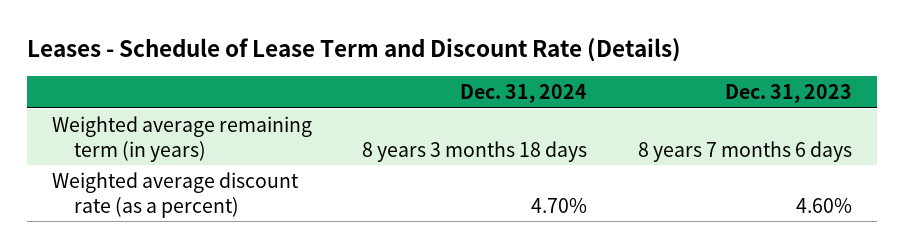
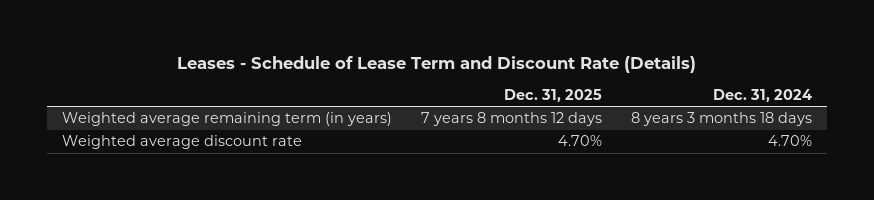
[724,84,852,104] Dec. 31, 2023 -> none
none -> [504,88,603,102] Dec. 31, 2025
[51,171,299,218] Weighted average discount rate (as a percent) -> [61,135,302,150] Weighted average discount rate

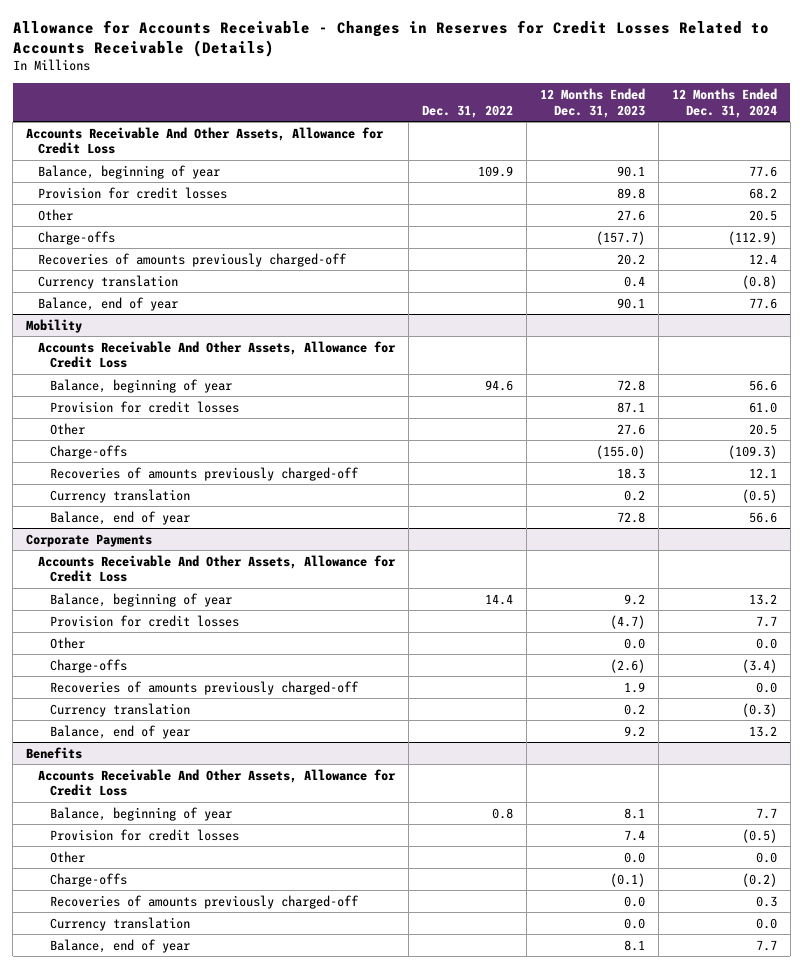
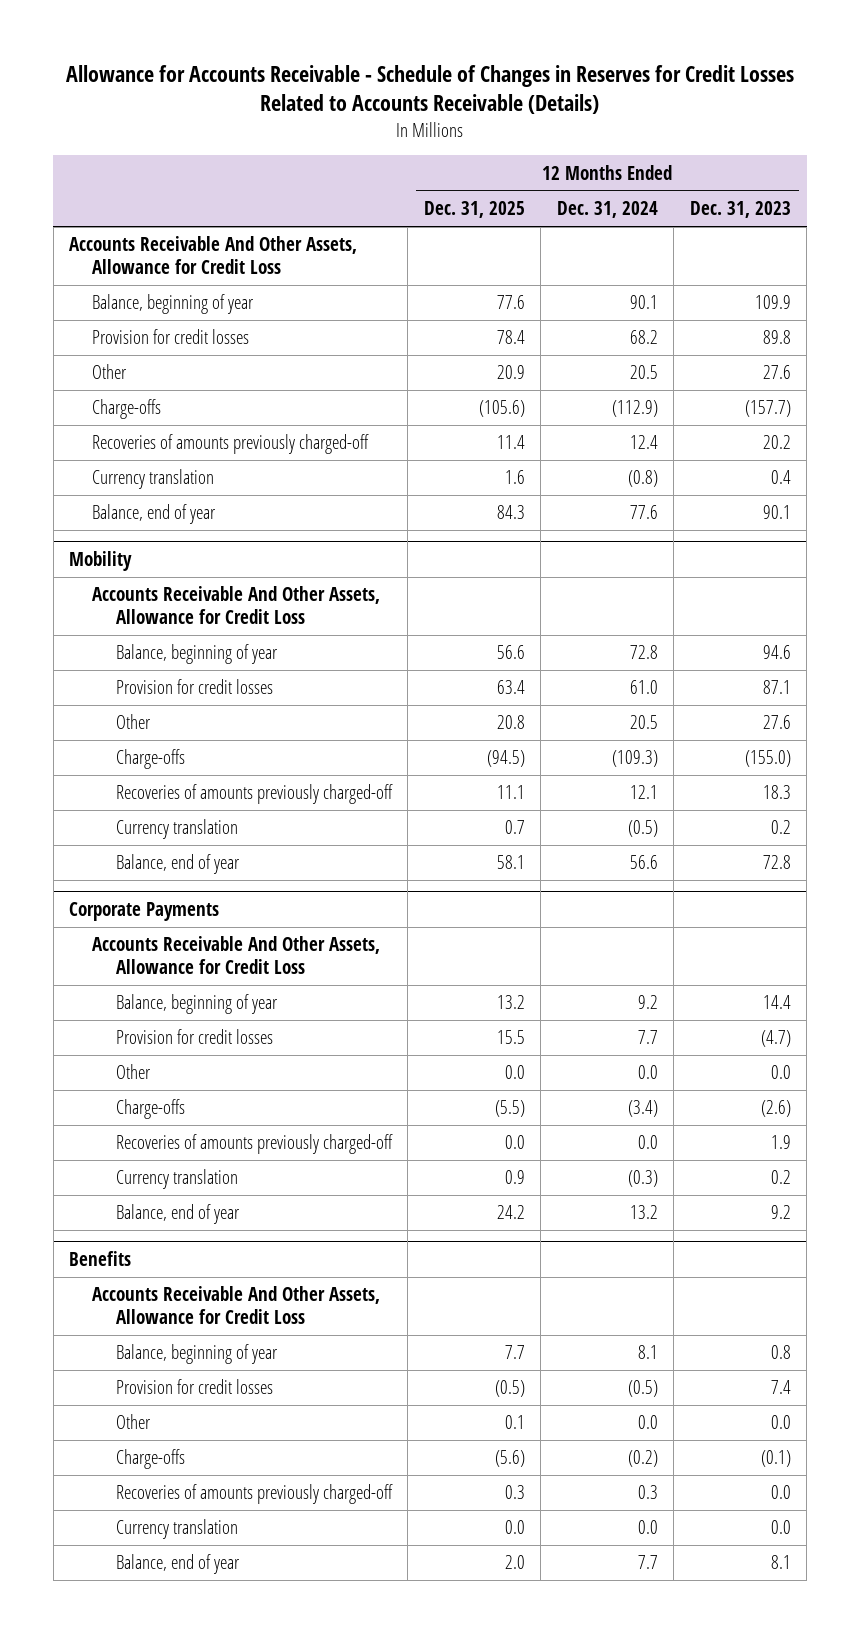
[12,19,769,58] Allowance for Accounts Receivable - Changes in Reserves for Credit Losses Related to Accounts Receivable (Details) -> [65,65,794,115] Allowance for Accounts Receivable - Schedule of Changes in Reserves for Credit Losses Related to Accounts Receivable (Details)
[422,104,514,118] Dec. 31, 2022 -> none
none -> [423,201,525,219] Dec. 31, 2025
[617,165,646,177] 90.1 -> [754,295,791,310] 109.9
[748,165,777,177] 77.6 -> [629,295,658,310] 90.1
[617,379,646,391] 72.8 -> [762,645,791,660] 94.6
[748,379,777,391] 56.6 -> [629,645,658,660] 72.8
[624,593,646,605] 9.2 -> [762,995,791,1010] 14.4
[748,593,777,605] 13.2 -> [637,995,658,1010] 9.2
[624,807,646,819] 8.1 -> [770,1345,791,1360] 0.8
[755,807,777,819] 7.7 -> [637,1345,658,1360] 8.1

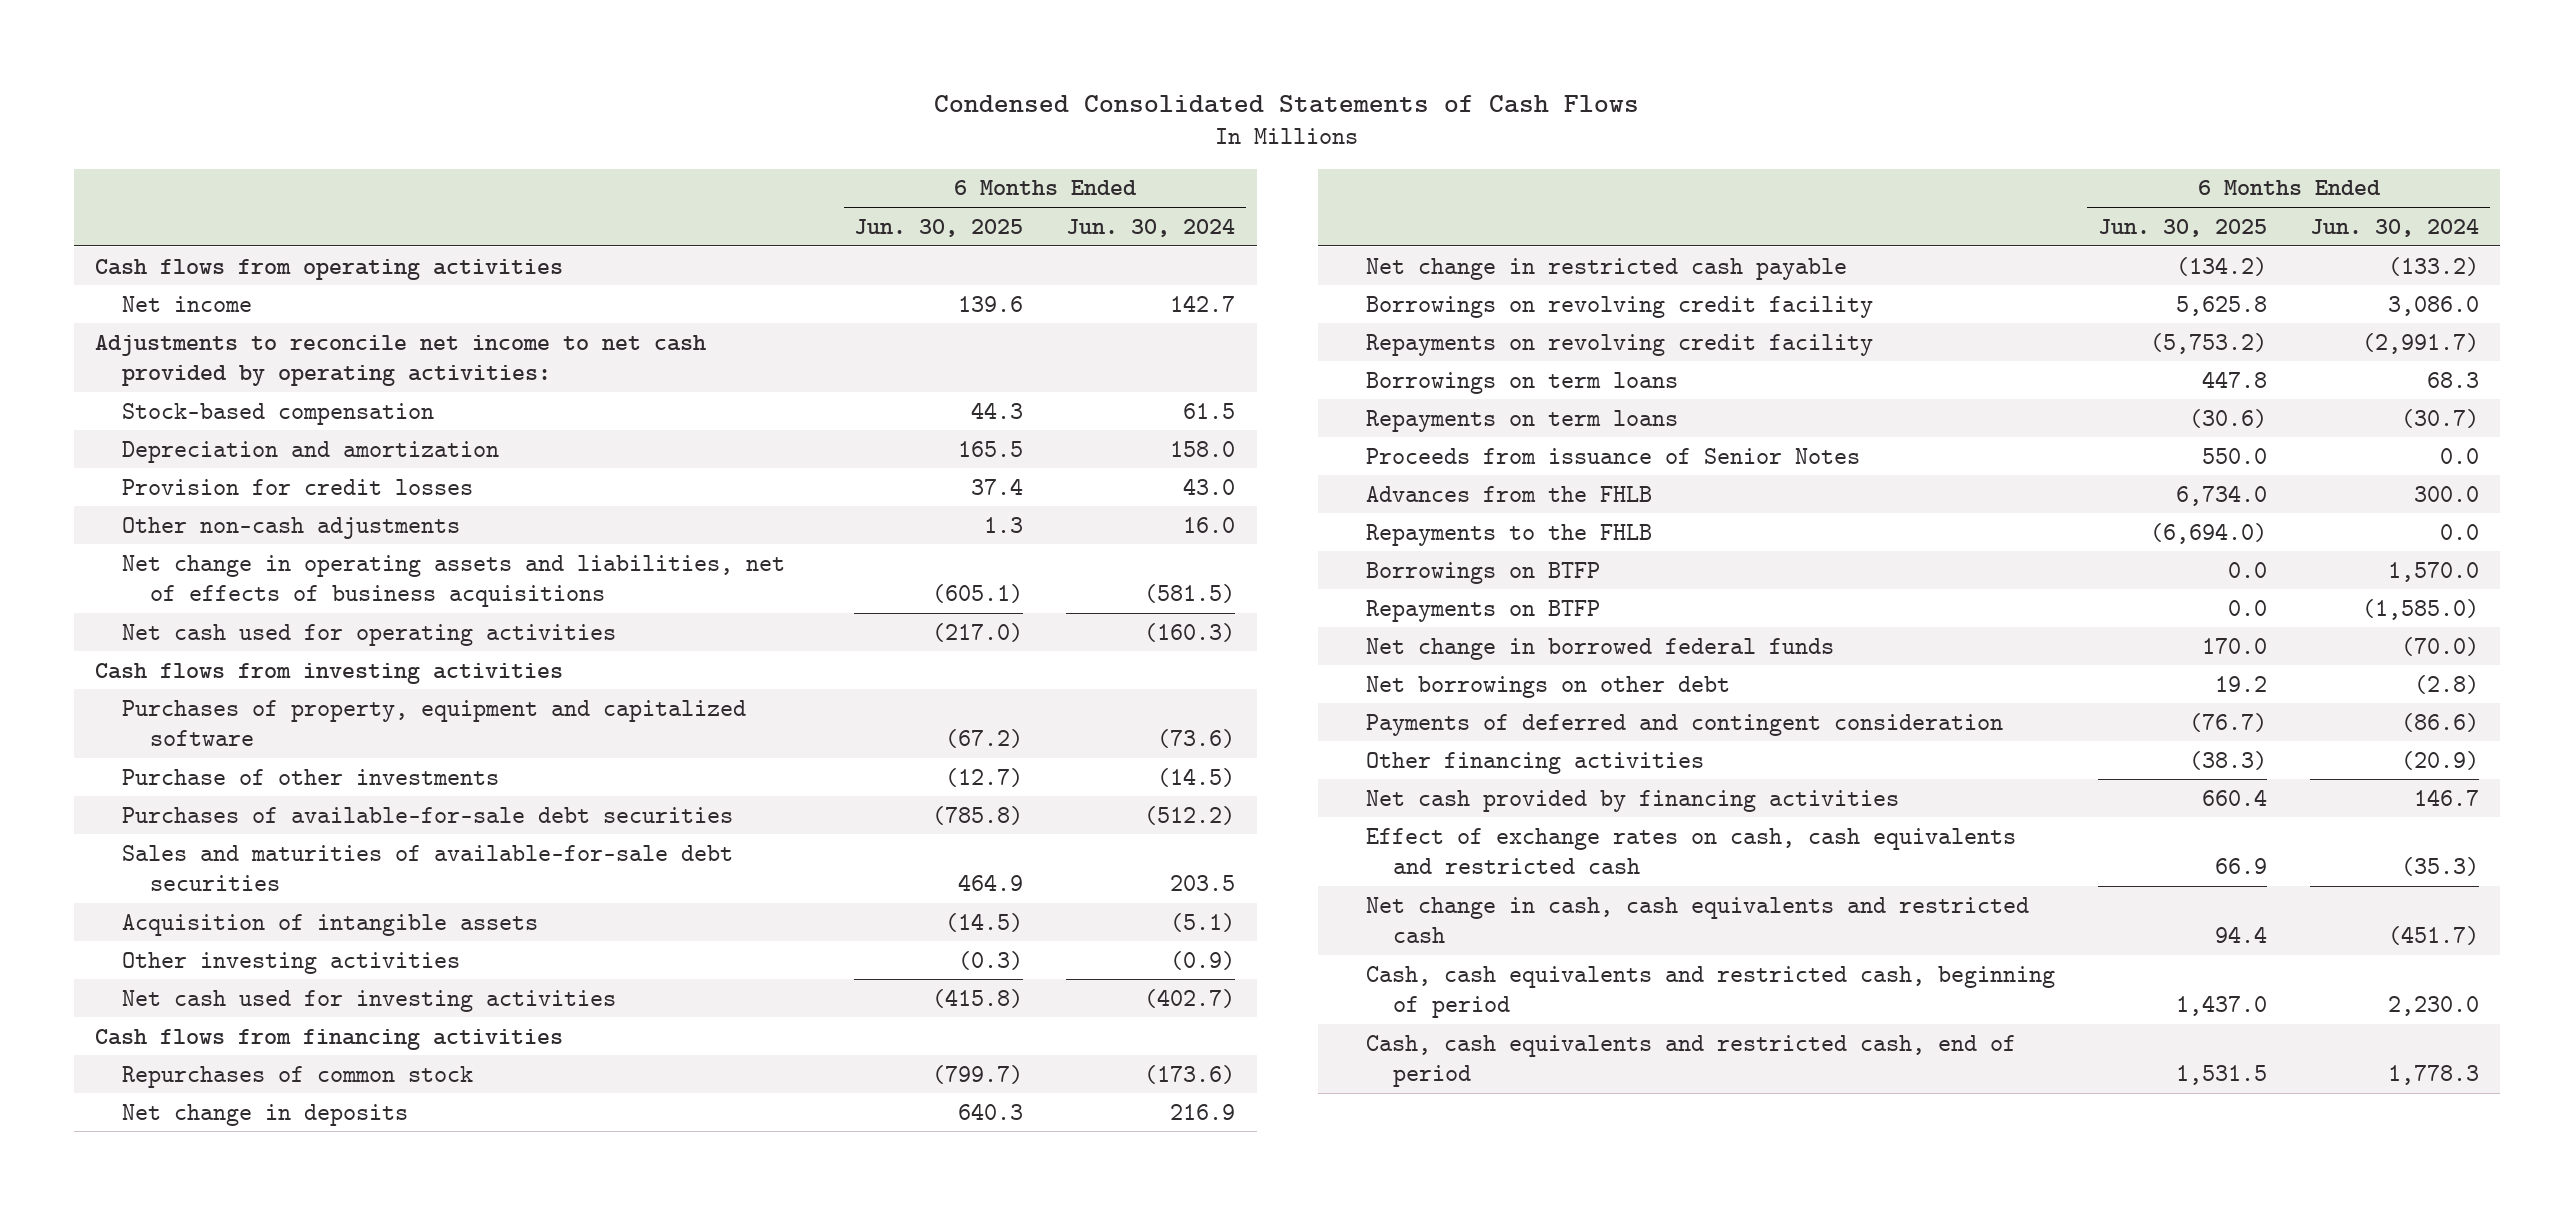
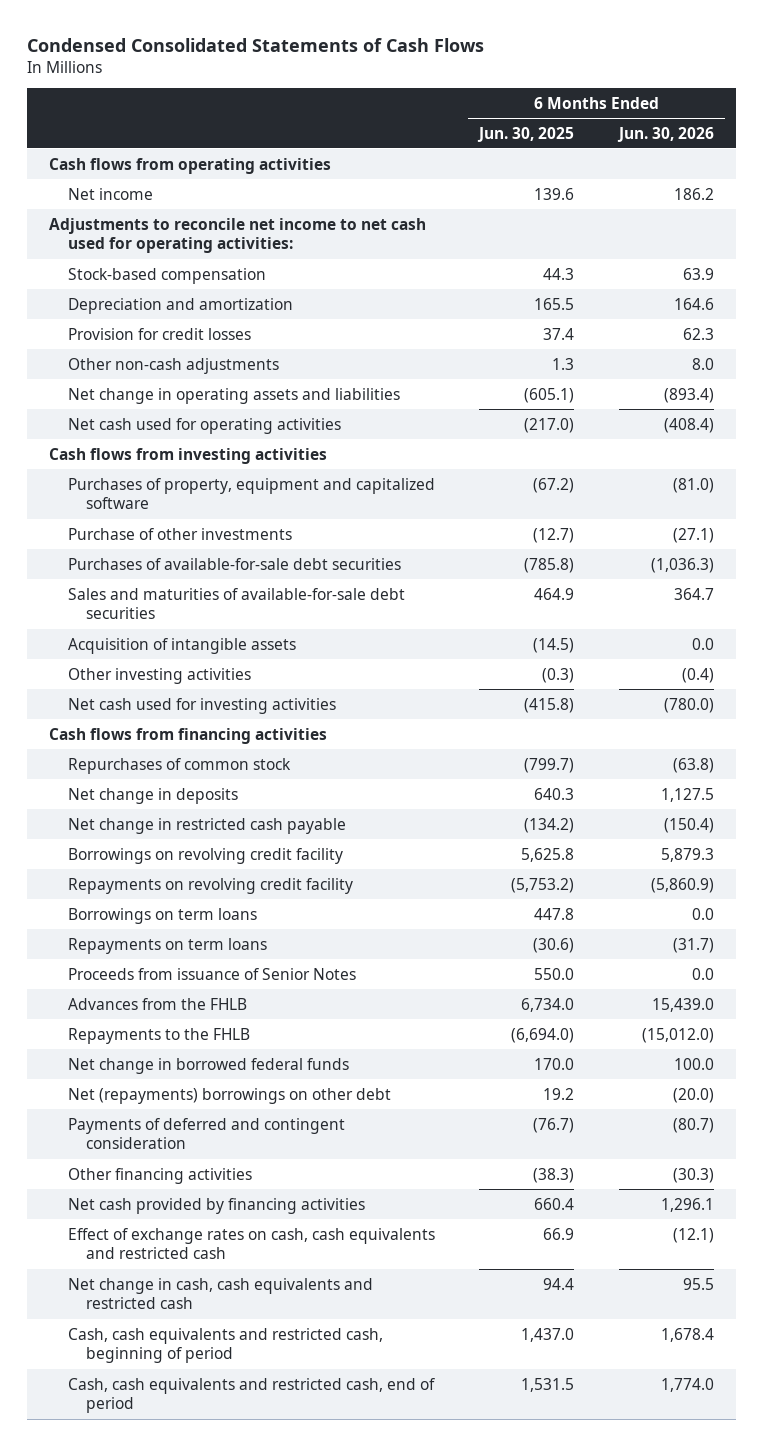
[1066,218,1236,237] Jun. 30, 2024 -> none
none -> [616,126,714,142] Jun. 30, 2026
[95,334,707,387] Adjustments to reconcile net income to net cash provided by operating activities: -> [49,217,427,254] Adjustments to reconcile net income to net cash used for operating activities:
[122,554,786,608] Net change in operating assets and liabilities, net of effects of business acquisitions -> [67,387,400,404] Net change in operating assets and liabilities
[1366,561,1601,584] Borrowings on BTFP -> none
[1366,599,1601,622] Repayments on BTFP -> none
[1366,675,1731,698] Net borrowings on other debt -> [67,1087,391,1104] Net (repayments) borrowings on other debt

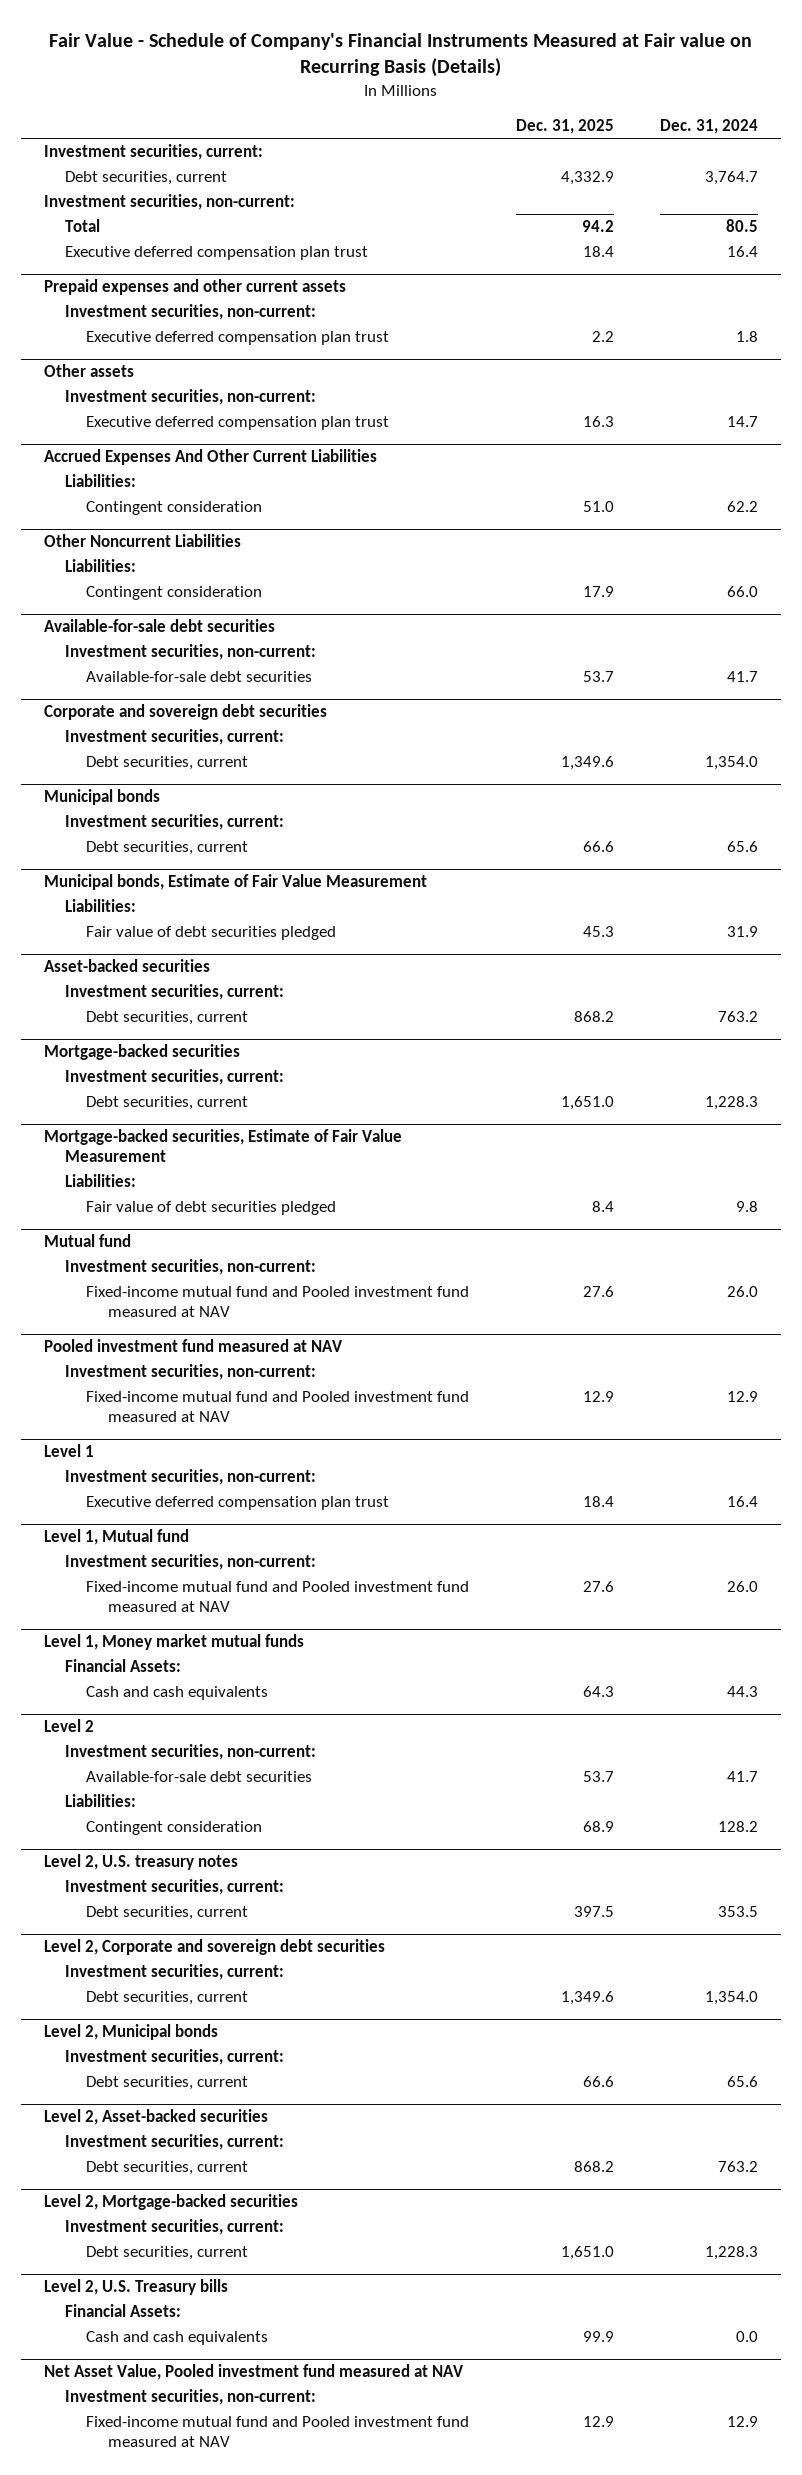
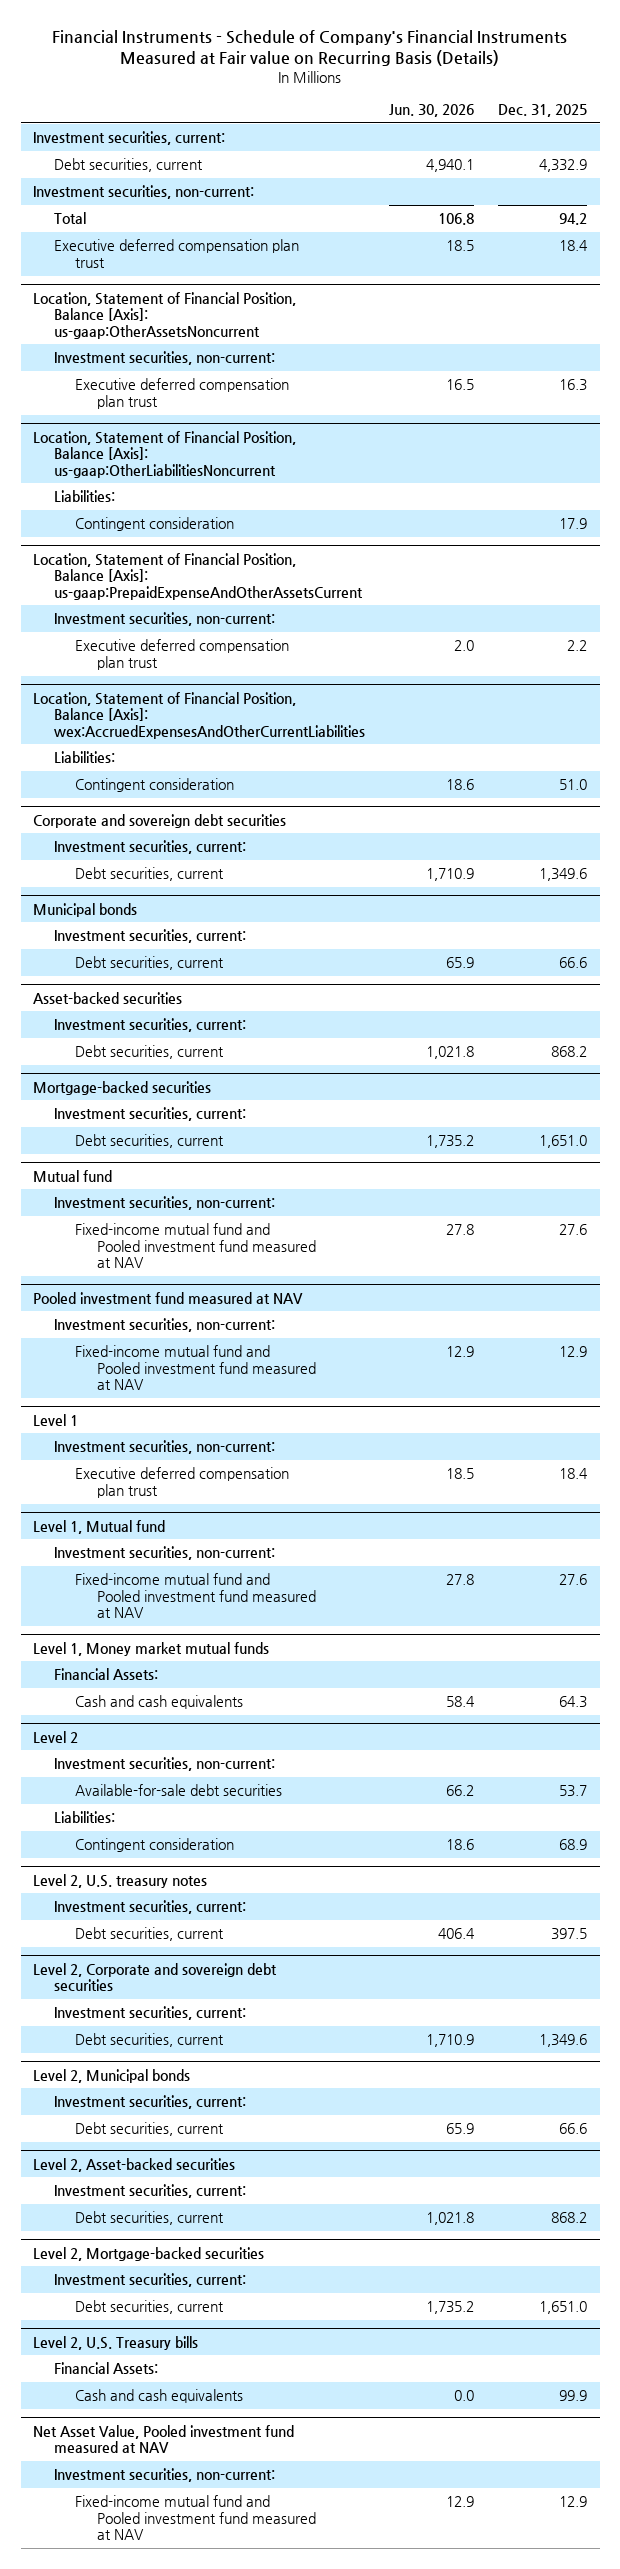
[48,33,752,78] Fair Value - Schedule of Company's Financial Instruments Measured at Fair value on Recurring Basis (Details) -> [52,29,568,67] Financial Instruments - Schedule of Company's Financial Instruments Measured at Fair value on Recurring Basis (Details)
[659,119,758,135] Dec. 31, 2024 -> none
none -> [389,103,475,117] Jun. 30, 2026
[43,279,346,296] Prepaid expenses and other current assets -> none
[65,304,317,321] Investment securities, non-current: -> none
[86,331,390,346] Executive deferred compensation plan trust -> none
[43,364,134,378] Other assets -> none
none -> [32,291,296,339] Location, Statement of Financial Position, Balance [Axis]: us-gaap:OtherAssetsNoncurrent
[43,449,377,466] Accrued Expenses And Other Current Liabilities -> none
[65,474,137,488] Liabilities: -> none
[86,501,263,516] Contingent consideration -> none
[43,534,241,548] Other Noncurrent Liabilities -> none
none -> [32,430,296,478] Location, Statement of Financial Position, Balance [Axis]: us-gaap:OtherLiabilitiesNoncurrent
[43,619,275,633] Available-for-sale debt securities -> none
none -> [32,552,364,600] Location, Statement of Financial Position, Balance [Axis]: us-gaap:PrepaidExpenseAndOtherAssetsCurrent
[86,671,313,683] Available-for-sale debt securities -> none
none -> [75,639,290,670] Executive deferred compensation plan trust
none -> [32,691,366,739] Location, Statement of Financial Position, Balance [Axis]: wex:AccruedExpensesAndOtherCurrentLiabilities
none -> [54,751,116,764] Liabilities:
none -> [75,778,235,793] Contingent consideration
[43,874,427,891] Municipal bonds, Estimate of Fair Value Measurement -> none
[65,899,137,913] Liabilities: -> none
[86,926,337,941] Fair value of debt securities pledged -> none
[43,1129,402,1163] Mortgage-backed securities, Estimate of Fair Value Measurement -> none
[65,1174,137,1188] Liabilities: -> none
[86,1201,337,1216] Fair value of debt securities pledged -> none

